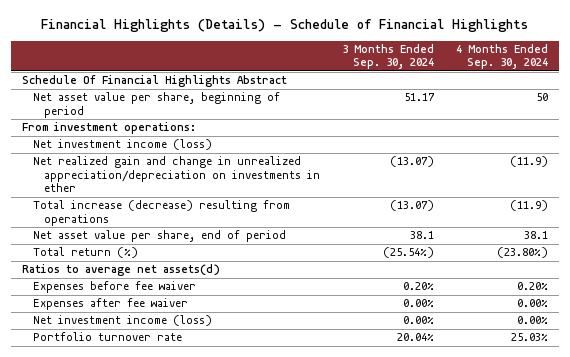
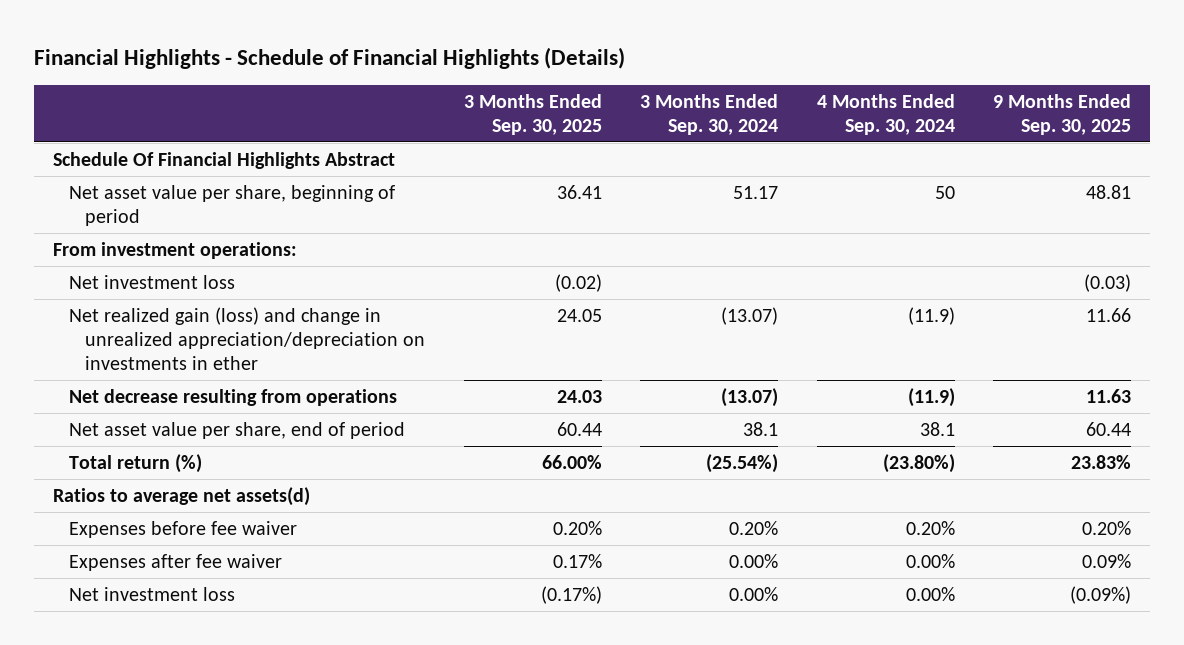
[40,18,528,32] Financial Highlights (Details) - Schedule of Financial Highlights -> [33,46,625,69] Financial Highlights - Schedule of Financial Highlights (Details)
none -> [463,93,602,135] 3 Months Ended Sep. 30, 2025
none -> [992,93,1131,135] 9 Months Ended Sep. 30, 2025
[32,139,212,151] Net investment income (loss) -> [69,274,236,289] Net investment loss
[32,156,320,193] Net realized gain and change in unrealized appreciation/depreciation on investments in ether -> [69,306,426,370] Net realized gain (loss) and change in unrealized appreciation/depreciation on investments in ether
[32,200,290,226] Total increase (decrease) resulting from operations -> [69,388,398,406] Net decrease resulting from operations
[32,332,182,342] Portfolio turnover rate -> none
[32,315,212,327] Net investment income (loss) -> [69,586,236,601] Net investment loss

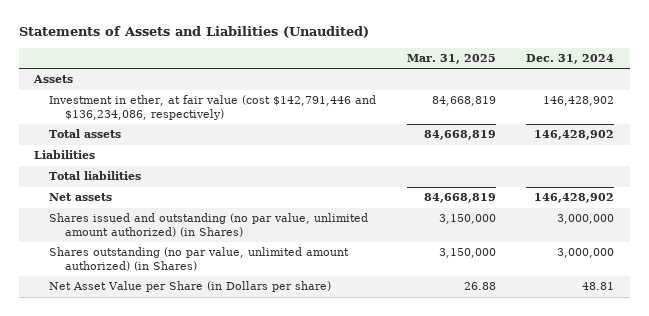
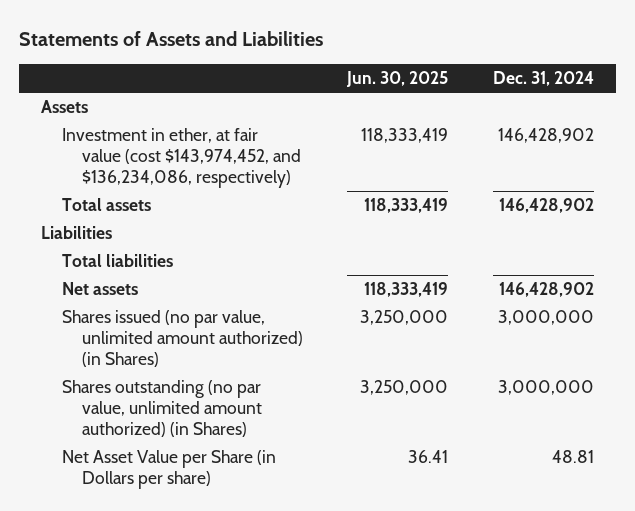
[19,26,370,39] Statements of Assets and Liabilities (Unaudited) -> [19,31,324,47] Statements of Assets and Liabilities
[406,54,496,65] Mar. 31, 2025 -> none
none -> [346,71,449,88] Jun. 30, 2025
[49,95,377,120] Investment in ether, at fair value (cost $142,791,446 and $136,234,086, respectively) -> [61,128,302,189] Investment in ether, at fair value (cost $143,974,452, and $136,234,086, respectively)
[49,213,369,237] Shares issued and outstanding (no par value, unlimited amount authorized) (in Shares) -> [61,310,304,368] Shares issued (no par value, unlimited amount authorized) (in Shares)

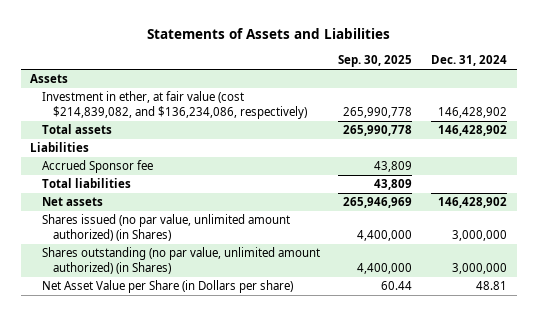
[346,71,449,88] Jun. 30, 2025 -> none
none -> [338,55,413,68] Sep. 30, 2025
[61,128,302,189] Investment in ether, at fair value (cost $143,974,452, and $136,234,086, respectively) -> [41,91,308,120] Investment in ether, at fair value (cost $214,839,082, and $136,234,086, respectively)
none -> [41,160,153,174] Accrued Sponsor fee

